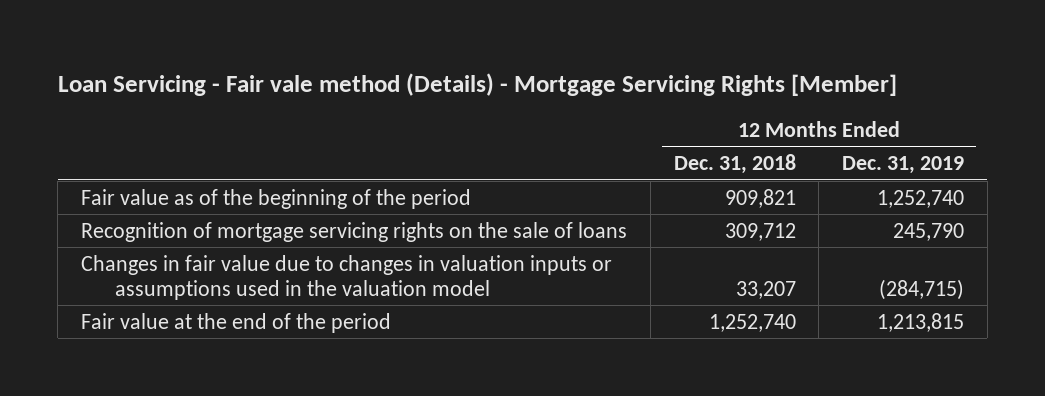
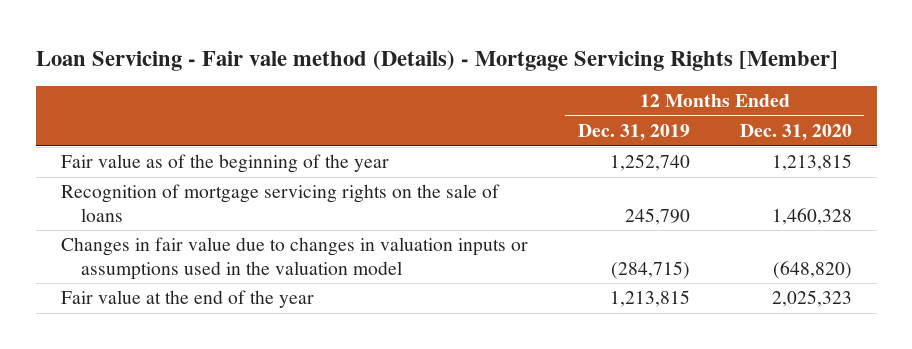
[673,154,796,175] Dec. 31, 2018 -> none
none -> [739,124,852,142] Dec. 31, 2020
[81,188,472,209] Fair value as of the beginning of the period -> [60,154,389,174] Fair value as of the beginning of the year
[81,312,392,333] Fair value at the end of the period -> [60,290,314,309] Fair value at the end of the year

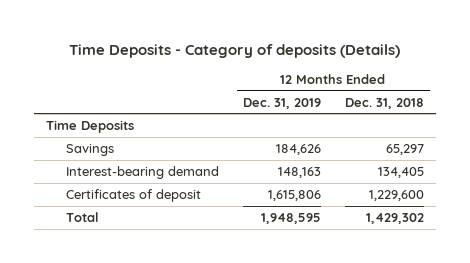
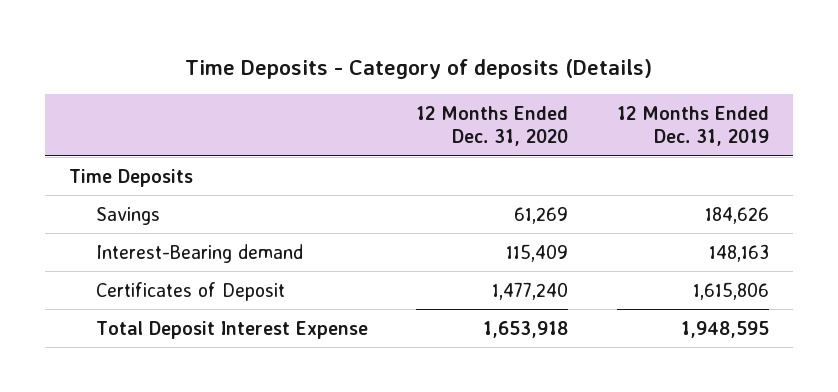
[344,97,424,109] Dec. 31, 2018 -> none
none -> [416,105,569,146] 12 Months Ended Dec. 31, 2020
[66,166,220,180] Interest-bearing demand -> [96,243,304,263] Interest-Bearing demand
[66,189,202,203] Certificates of deposit -> [96,281,286,301] Certificates of Deposit
[66,212,100,223] Total -> [96,320,369,339] Total Deposit Interest Expense

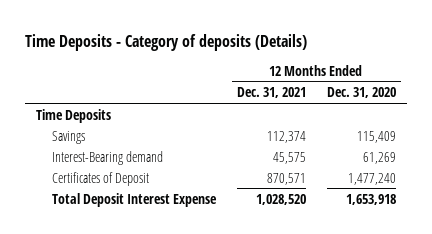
[616,105,769,146] 12 Months Ended Dec. 31, 2019 -> none
none -> [236,87,306,99] Dec. 31, 2021
[514,206,569,224] 61,269 -> [357,130,397,143] 115,409
[506,243,569,262] 115,409 -> [363,151,397,164] 61,269

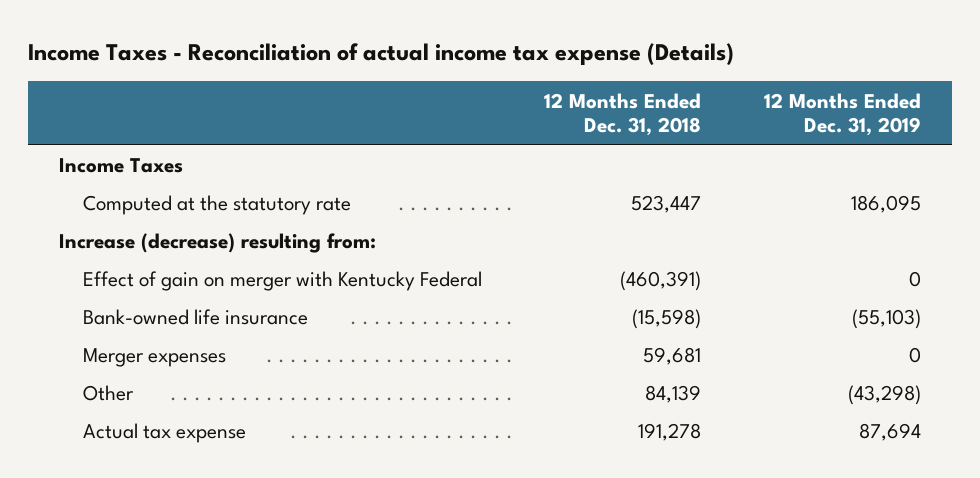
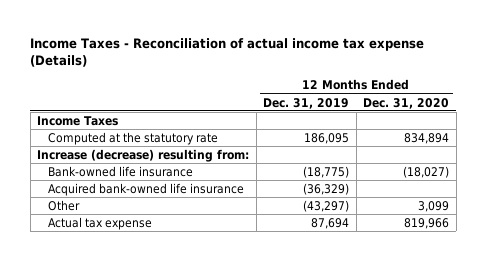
[544,92,702,137] 12 Months Ended Dec. 31, 2018 -> none
none -> [363,97,450,109] Dec. 31, 2020
[83,271,483,292] Effect of gain on merger with Kentucky Federal -> none
[83,348,227,368] Merger expenses -> none
[851,309,921,330] (55,103) -> [303,165,350,178] (18,775)
none -> [48,182,245,196] Acquired bank-owned life insurance
[847,385,921,406] (43,298) -> [303,199,350,212] (43,297)

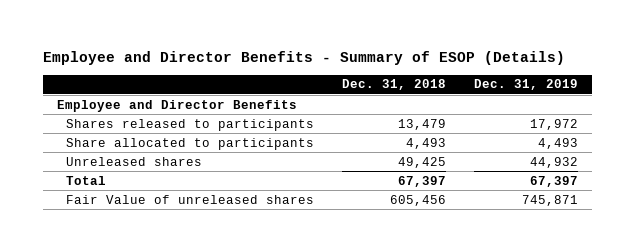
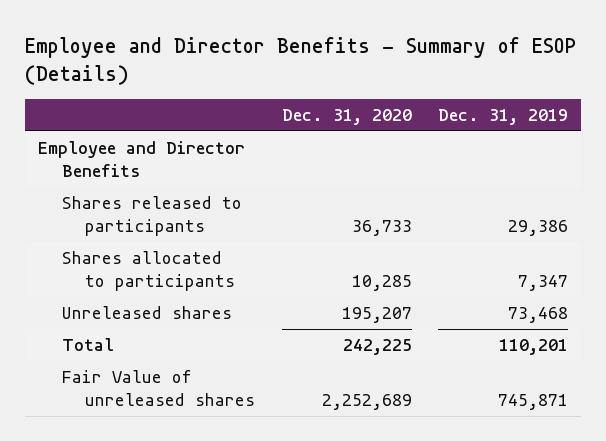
[342,79,447,91] Dec. 31, 2018 -> none
none -> [281,109,412,126] Dec. 31, 2020
[530,118,579,130] 17,972 -> [507,220,568,237] 29,386
[66,137,315,150] Share allocated to participants -> [61,251,236,292] Shares allocated to participants
[538,137,579,149] 4,493 -> [517,275,568,292] 7,347
[530,156,579,168] 44,932 -> [507,307,568,324] 73,468
[530,175,579,187] 67,397 -> [498,339,568,356] 110,201

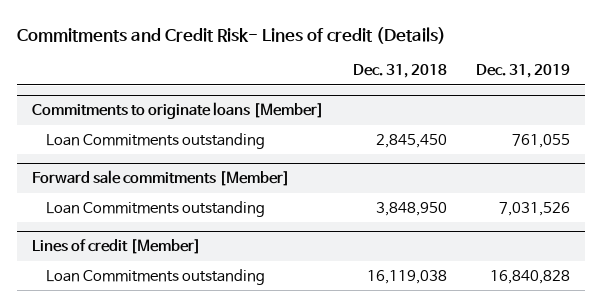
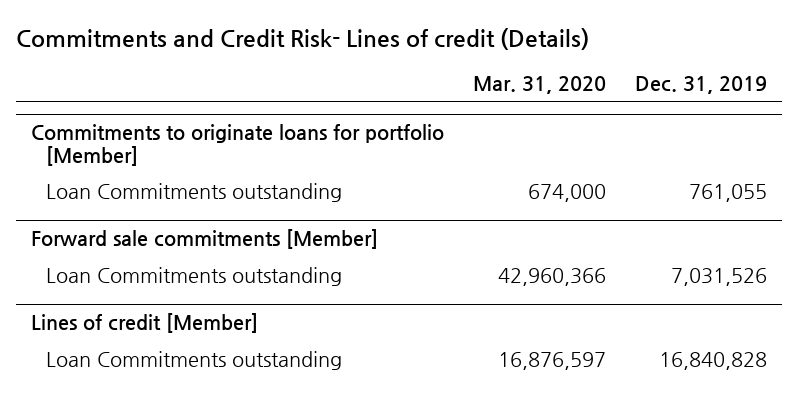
[353,64,448,79] Dec. 31, 2018 -> none
none -> [472,76,606,95] Mar. 31, 2020
[32,102,325,120] Commitments to originate loans [Member] -> [30,124,444,166] Commitments to originate loans for portfolio [Member]

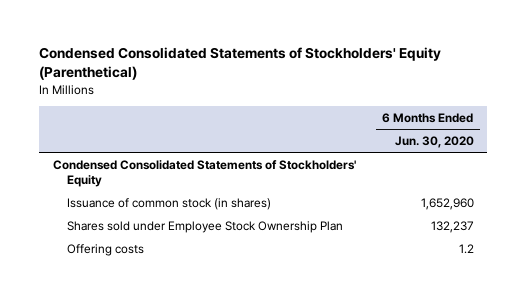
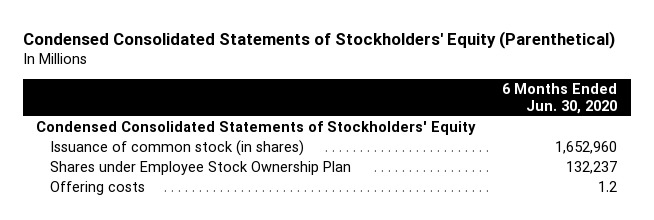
[66,220,343,233] Shares sold under Employee Stock Ownership Plan -> [49,161,351,176] Shares under Employee Stock Ownership Plan

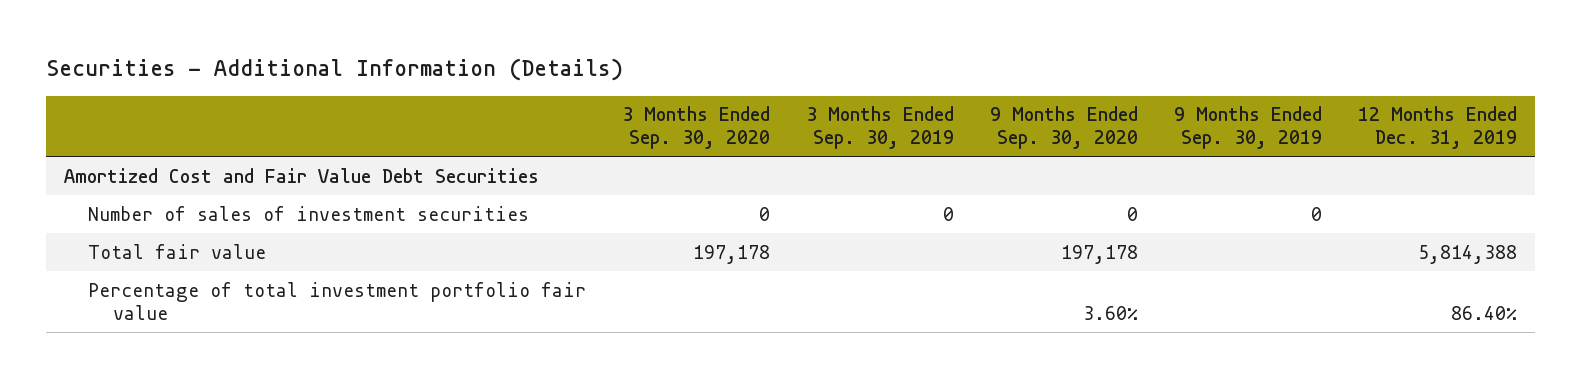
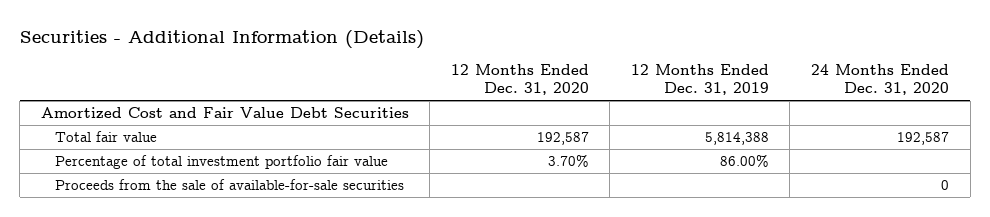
[622,106,771,150] 3 Months Ended Sep. 30, 2020 -> none
[806,106,955,150] 3 Months Ended Sep. 30, 2019 -> none
[990,106,1139,150] 9 Months Ended Sep. 30, 2020 -> none
[1174,106,1323,150] 9 Months Ended Sep. 30, 2019 -> none
none -> [450,64,589,96] 12 Months Ended Dec. 31, 2020
none -> [811,64,950,96] 24 Months Ended Dec. 31, 2020
[88,205,530,221] Number of sales of investment securities -> none
[1451,305,1518,320] 86.40% -> [719,154,769,168] 86.00%
none -> [55,179,405,191] Proceeds from the sale of available-for-sale securities

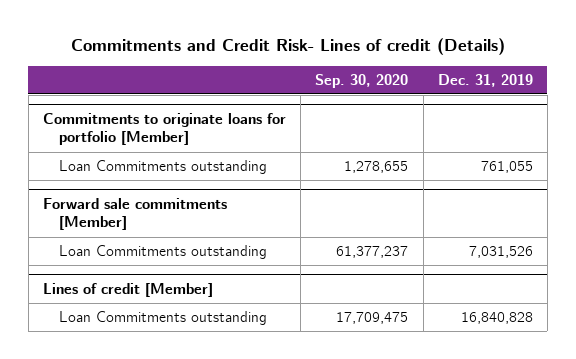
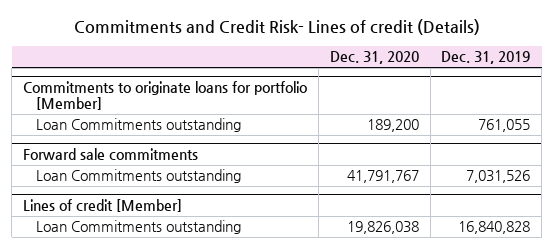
[315,73,409,88] Sep. 30, 2020 -> none
none -> [329,50,419,64] Dec. 31, 2020
[43,197,228,231] Forward sale commitments [Member] -> [23,147,199,160] Forward sale commitments

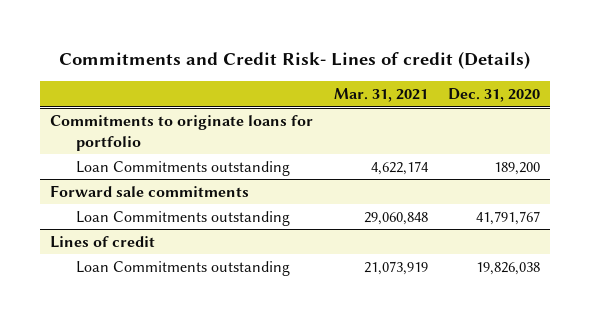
[441,50,531,64] Dec. 31, 2019 -> none
none -> [333,88,428,103] Mar. 31, 2021
[23,80,308,111] Commitments to originate loans for portfolio [Member] -> [50,114,314,151] Commitments to originate loans for portfolio
[23,198,183,212] Lines of credit [Member] -> [50,235,156,248] Lines of credit

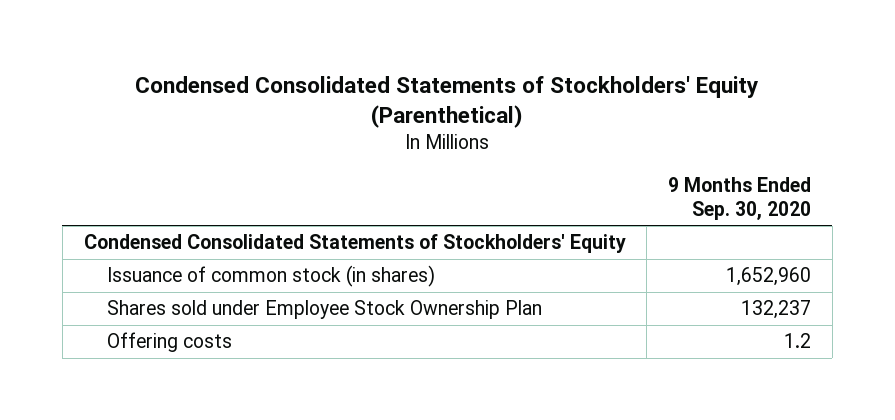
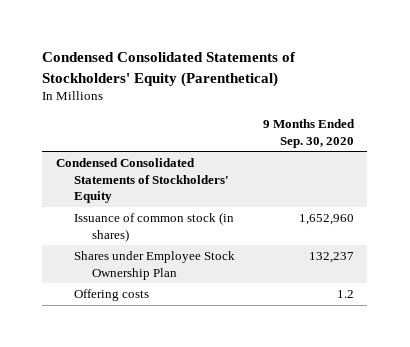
[107,300,543,320] Shares sold under Employee Stock Ownership Plan -> [74,251,236,280] Shares under Employee Stock Ownership Plan

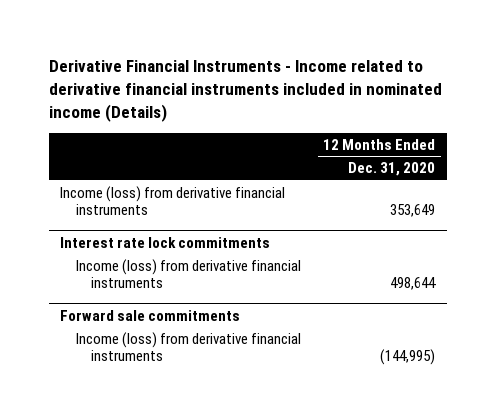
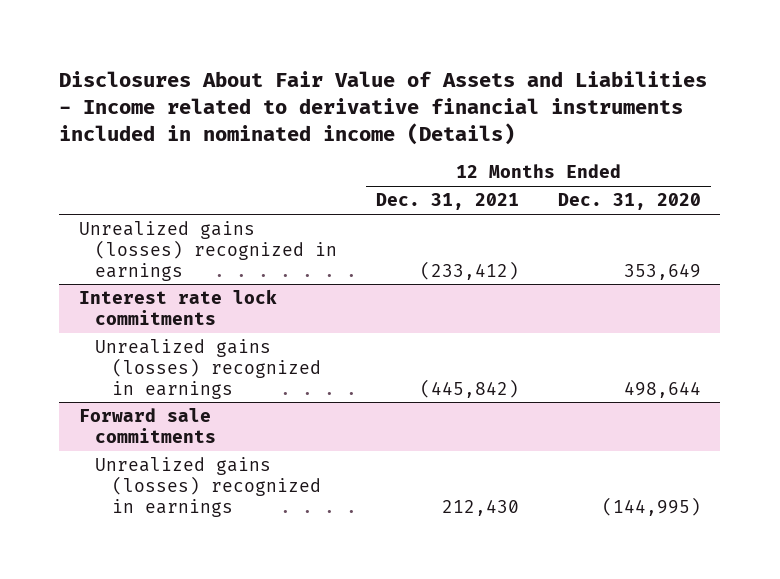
[49,60,443,123] Derivative Financial Instruments - Income related to derivative financial instruments included in nominated income (Details) -> [59,70,708,145] Disclosures About Fair Value of Assets and Liabilities - Income related to derivative financial instruments included in nominated income (Details)
none -> [376,193,520,211] Dec. 31, 2021
[60,185,286,216] Income (loss) from derivative financial instruments -> [78,221,338,281] Unrealized gains (losses) recognized in earnings
[75,258,301,289] Income (loss) from derivative financial instruments -> [95,339,321,399] Unrealized gains (losses) recognized in earnings
[75,331,301,362] Income (loss) from derivative financial instruments -> [95,457,321,517] Unrealized gains (losses) recognized in earnings

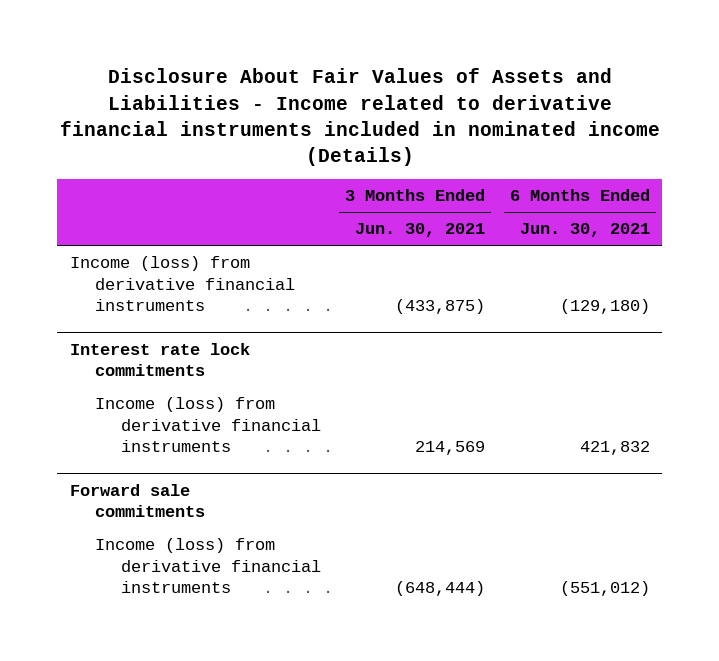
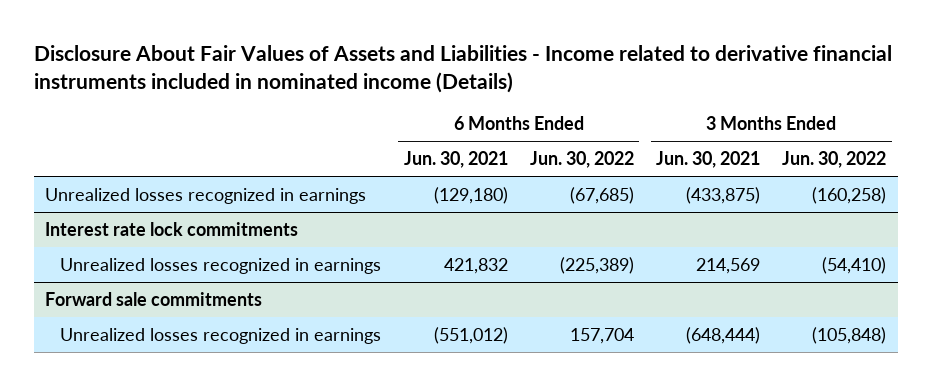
none -> [529,151,634,169] Jun. 30, 2022
none -> [782,151,887,169] Jun. 30, 2022
[69,256,296,312] Income (loss) from derivative financial instruments -> [45,187,367,204] Unrealized losses recognized in earnings
[95,397,321,453] Income (loss) from derivative financial instruments -> [60,257,382,274] Unrealized losses recognized in earnings
[95,538,321,594] Income (loss) from derivative financial instruments -> [60,327,382,344] Unrealized losses recognized in earnings

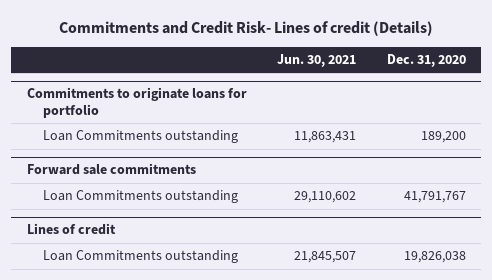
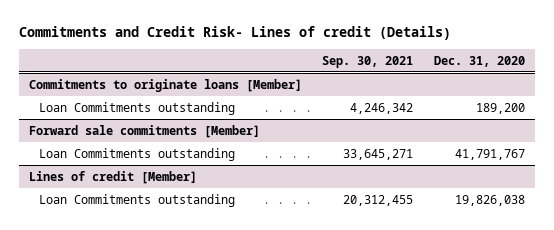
[277,54,357,68] Jun. 30, 2021 -> none
none -> [322,55,414,68] Sep. 30, 2021
[26,87,247,118] Commitments to originate loans for portfolio -> [28,78,302,92] Commitments to originate loans [Member]
[26,163,196,176] Forward sale commitments -> [28,124,260,138] Forward sale commitments [Member]
[26,223,116,236] Lines of credit -> [28,170,197,184] Lines of credit [Member]

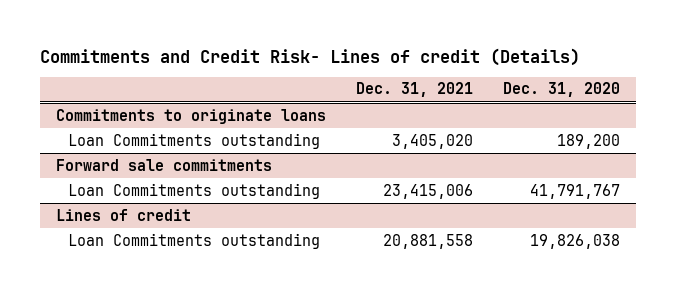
[322,55,414,68] Sep. 30, 2021 -> none
none -> [355,82,473,98] Dec. 31, 2021
[28,78,302,92] Commitments to originate loans [Member] -> [55,108,326,124] Commitments to originate loans
[28,124,260,138] Forward sale commitments [Member] -> [55,158,272,171] Forward sale commitments
[28,170,197,184] Lines of credit [Member] -> [55,208,191,221] Lines of credit

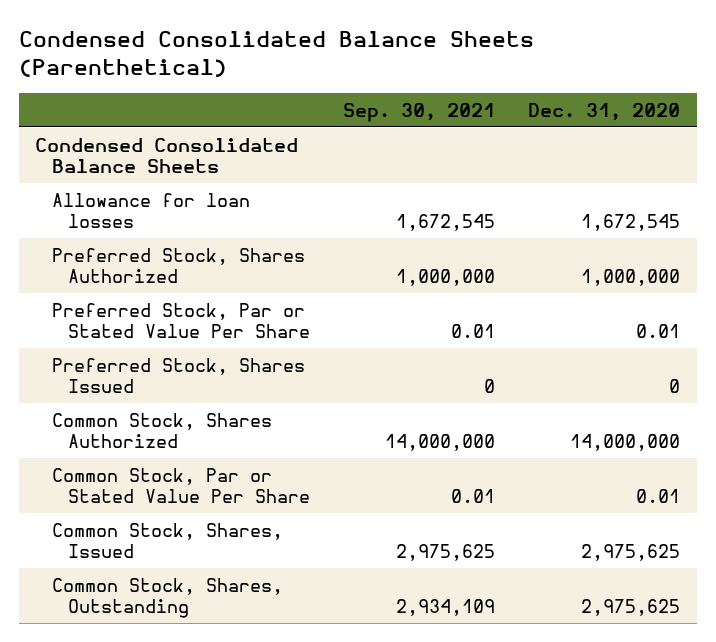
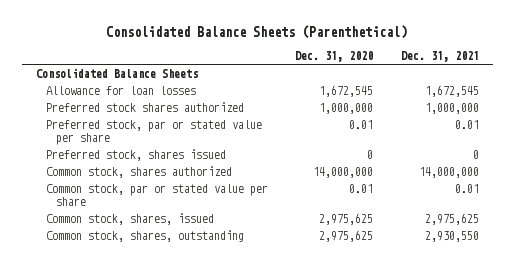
[18,30,534,77] Condensed Consolidated Balance Sheets (Parenthetical) -> [106,24,408,39] Consolidated Balance Sheets (Parenthetical)
[343,102,496,122] Sep. 30, 2021 -> none
none -> [400,50,479,62] Dec. 31, 2021
[35,137,299,174] Condensed Consolidated Balance Sheets -> [35,68,198,79] Consolidated Balance Sheets
[51,247,305,284] Preferred Stock, Shares Authorized -> [45,102,244,113] Preferred stock shares authorized
[51,302,311,339] Preferred Stock, Par or Stated Value Per Share -> [45,120,262,145] Preferred stock, par or stated value per share
[51,357,305,394] Preferred Stock, Shares Issued -> [45,149,226,162] Preferred stock, shares issued
[51,412,272,449] Common Stock, Shares Authorized -> [45,166,232,179] Common stock, shares authorized
[51,467,311,504] Common Stock, Par or Stated Value Per Share -> [45,184,268,206] Common stock, par or stated value per share
[51,522,283,559] Common Stock, Shares, Issued -> [45,213,214,226] Common stock, shares, issued
[51,577,283,619] Common Stock, Shares, Outstanding -> [45,230,244,243] Common stock, shares, outstanding

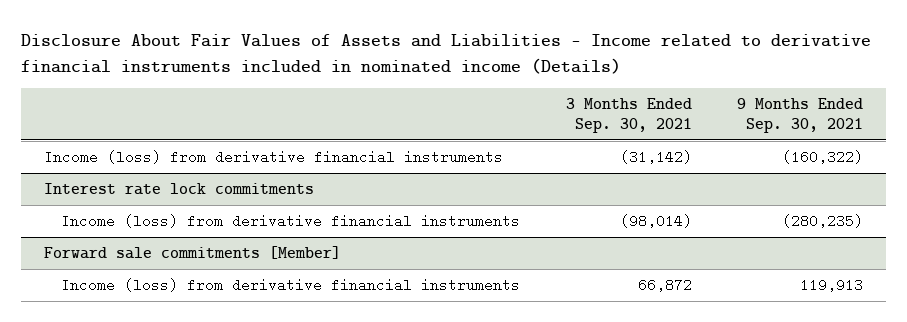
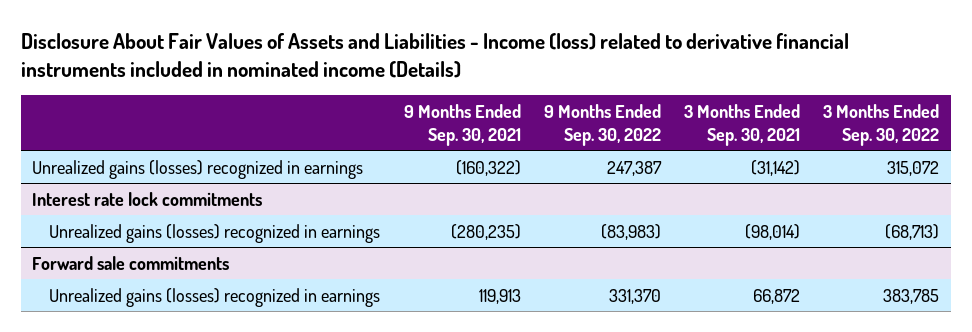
[20,34,871,74] Disclosure About Fair Values of Assets and Liabilities - Income related to derivative financial instruments included in nominated income (Details) -> [20,32,849,79] Disclosure About Fair Values of Assets and Liabilities - Income (loss) related to derivative financial instruments included in nominated income (Details)
none -> [543,104,661,146] 9 Months Ended Sep. 30, 2022
none -> [823,104,940,146] 3 Months Ended Sep. 30, 2022
[43,150,503,165] Income (loss) from derivative financial instruments -> [32,159,364,179] Unrealized gains (losses) recognized in earnings
[61,214,521,229] Income (loss) from derivative financial instruments -> [49,223,381,243] Unrealized gains (losses) recognized in earnings
[43,246,341,260] Forward sale commitments [Member] -> [32,255,230,270] Forward sale commitments
[61,278,521,293] Income (loss) from derivative financial instruments -> [49,287,381,307] Unrealized gains (losses) recognized in earnings

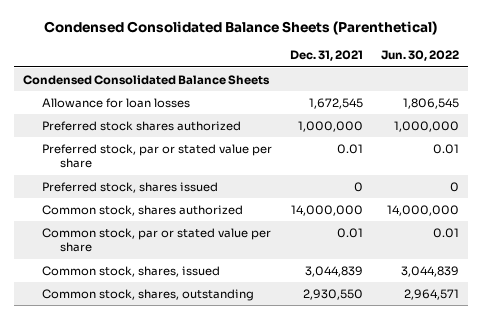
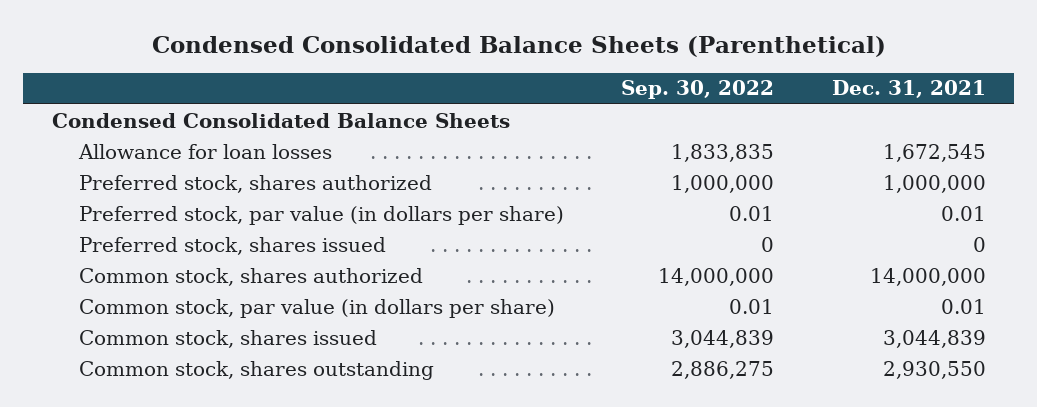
[381,50,460,62] Jun. 30, 2022 -> none
none -> [621,80,775,100] Sep. 30, 2022
[41,120,241,131] Preferred stock shares authorized -> [78,174,432,193] Preferred stock, shares authorized
[41,143,272,169] Preferred stock, par or stated value per share -> [78,205,564,225] Preferred stock, par value (in dollars per share)
[41,227,271,253] Common stock, par or stated value per share -> [78,298,555,318] Common stock, par value (in dollars per share)
[41,265,220,277] Common stock, shares, issued -> [78,329,377,348] Common stock, shares issued
[41,288,254,301] Common stock, shares, outstanding -> [78,360,434,380] Common stock, shares outstanding

